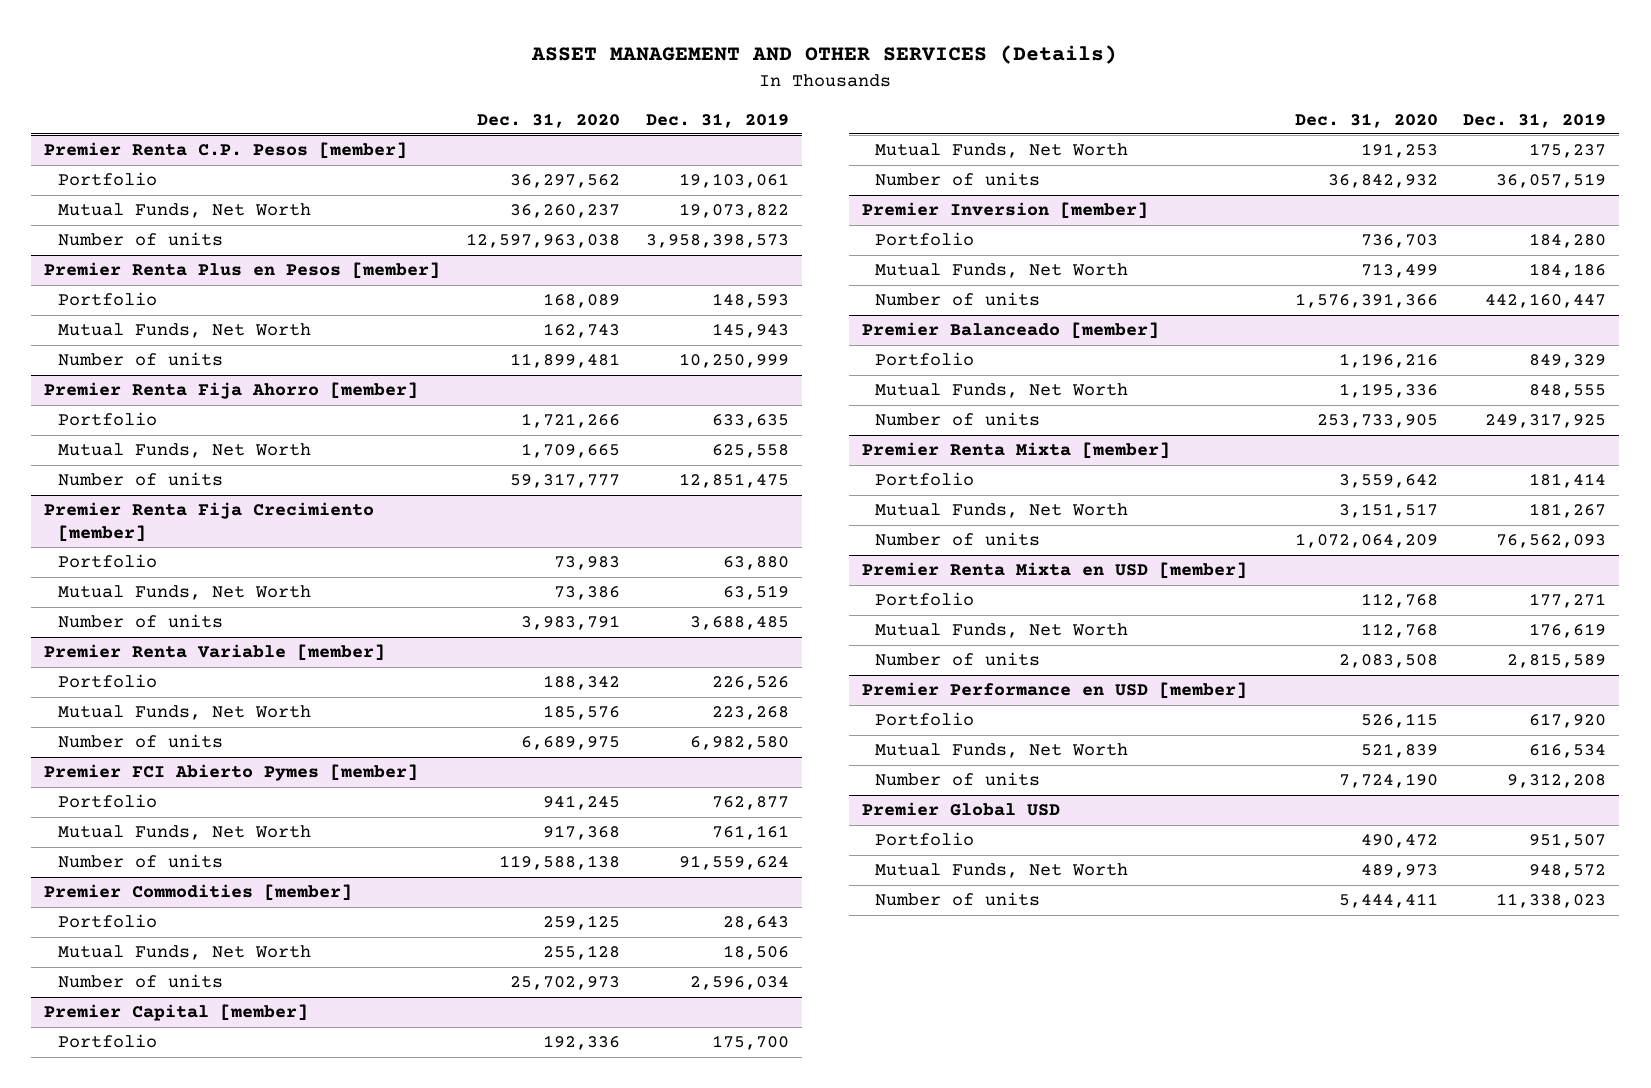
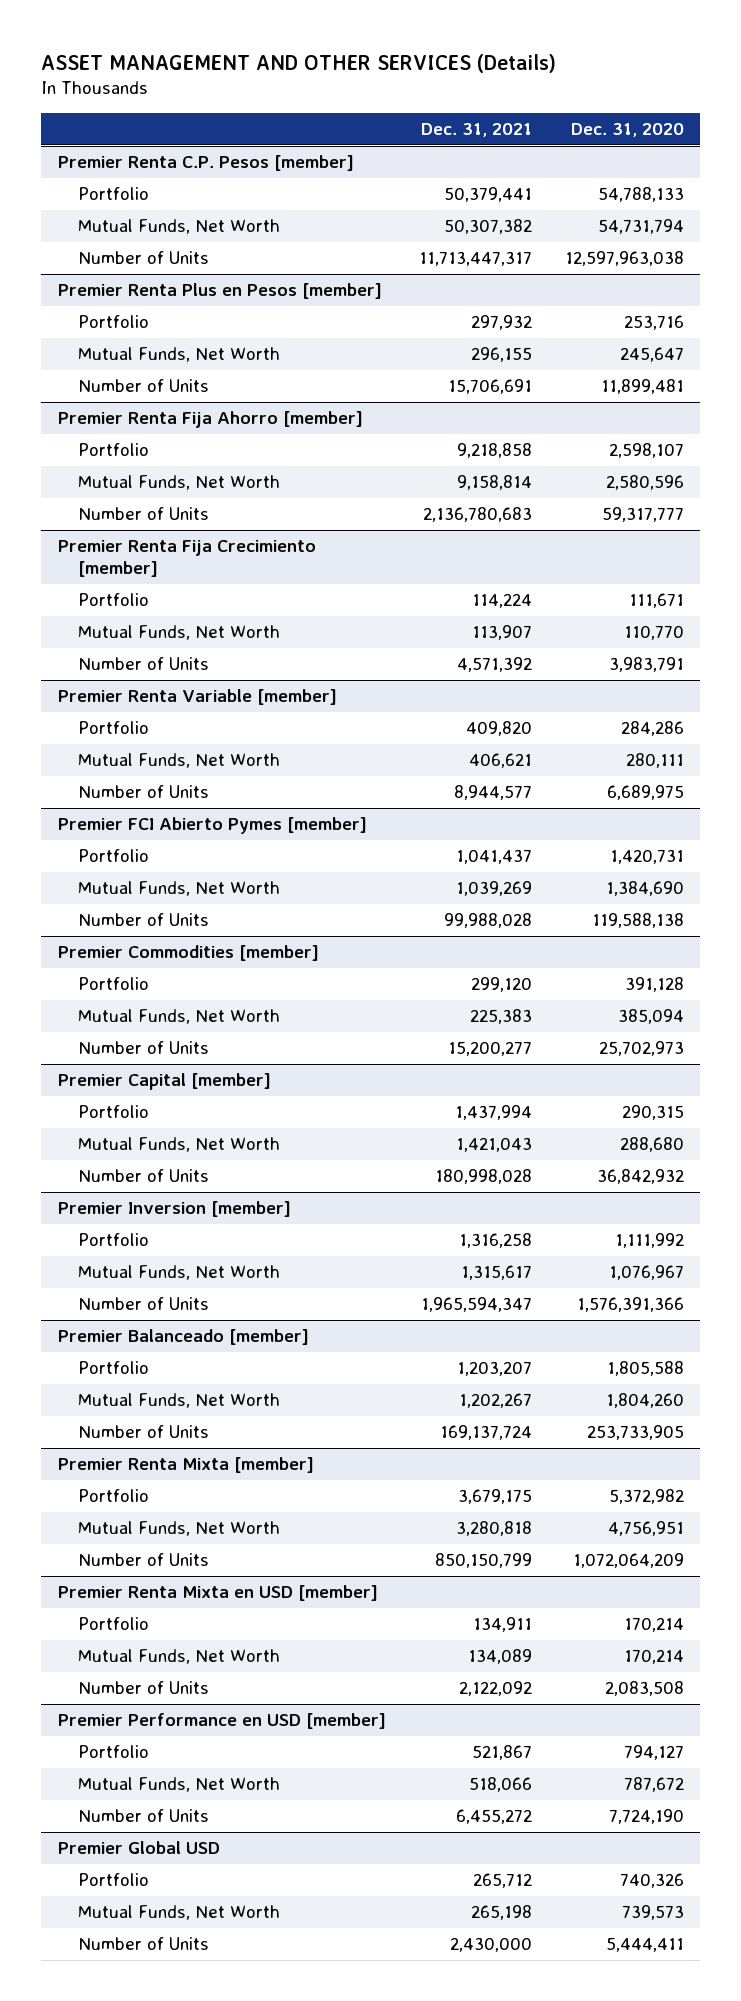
[645,112,789,128] Dec. 31, 2019 -> none
none -> [420,122,532,137] Dec. 31, 2021
[510,174,621,189] 36,297,562 -> [597,187,684,203] 54,788,133
[510,204,621,219] 36,260,237 -> [597,219,684,235] 54,731,794
[57,232,223,247] Number of units -> [78,251,210,265] Number of Units
[543,293,621,309] 168,089 -> [623,315,684,331] 253,716
[543,323,621,339] 162,743 -> [619,347,684,363] 245,647
[57,352,223,367] Number of units -> [78,379,210,393] Number of Units
[521,413,621,429] 1,721,266 -> [608,443,684,459] 2,598,107
[521,443,621,459] 1,709,665 -> [605,475,684,491] 2,580,596
[57,472,223,487] Number of units -> [78,507,210,521] Number of Units
[554,556,621,571] 73,983 -> [628,593,684,609] 111,671
[554,586,621,601] 73,386 -> [623,625,684,641] 110,770
[57,614,223,629] Number of units -> [78,657,210,671] Number of Units
[543,675,621,691] 188,342 -> [620,721,684,737] 284,286
[543,705,621,721] 185,576 -> [625,753,684,769] 280,111
[57,734,223,749] Number of units -> [78,785,210,799] Number of Units
[543,795,621,811] 941,245 -> [609,849,684,865] 1,420,731
[543,825,621,841] 917,368 -> [605,881,684,897] 1,384,690
[57,854,223,869] Number of units -> [78,913,210,927] Number of Units
[543,915,621,931] 259,125 -> [624,977,684,993] 391,128
[543,945,621,961] 255,128 -> [617,1009,684,1025] 385,094
[57,974,223,989] Number of units -> [78,1041,210,1055] Number of Units
[543,1035,621,1051] 192,336 -> [621,1105,684,1121] 290,315
[1360,143,1438,159] 191,253 -> [619,1137,684,1153] 288,680
[875,172,1041,187] Number of units -> [78,1169,210,1183] Number of Units
[1360,234,1438,249] 736,703 -> [614,1233,684,1249] 1,111,992
[1360,263,1438,279] 713,499 -> [608,1265,684,1281] 1,076,967
[875,292,1041,307] Number of units -> [78,1297,210,1311] Number of Units
[1338,353,1438,369] 1,196,216 -> [606,1361,684,1377] 1,805,588
[1338,383,1438,399] 1,195,336 -> [605,1393,684,1409] 1,804,260
[875,412,1041,427] Number of units -> [78,1425,210,1439] Number of Units
[1338,474,1438,489] 3,559,642 -> [608,1489,684,1505] 5,372,982
[1338,503,1438,519] 3,151,517 -> [607,1521,684,1537] 4,756,951
[875,532,1041,547] Number of units -> [78,1553,210,1567] Number of Units
[1360,593,1438,609] 112,768 -> [623,1617,684,1633] 170,214
[1360,623,1438,639] 112,768 -> [623,1649,684,1665] 170,214
[875,652,1041,667] Number of units -> [78,1681,210,1695] Number of Units
[1360,713,1438,729] 526,115 -> [623,1745,684,1761] 794,127
[1360,743,1438,759] 521,839 -> [623,1777,684,1793] 787,672
[875,772,1041,787] Number of units -> [78,1809,210,1823] Number of Units
[1360,834,1438,849] 490,472 -> [619,1873,684,1889] 740,326
[1360,864,1438,879] 489,973 -> [621,1905,684,1921] 739,573
[875,892,1041,907] Number of units -> [78,1937,210,1951] Number of Units

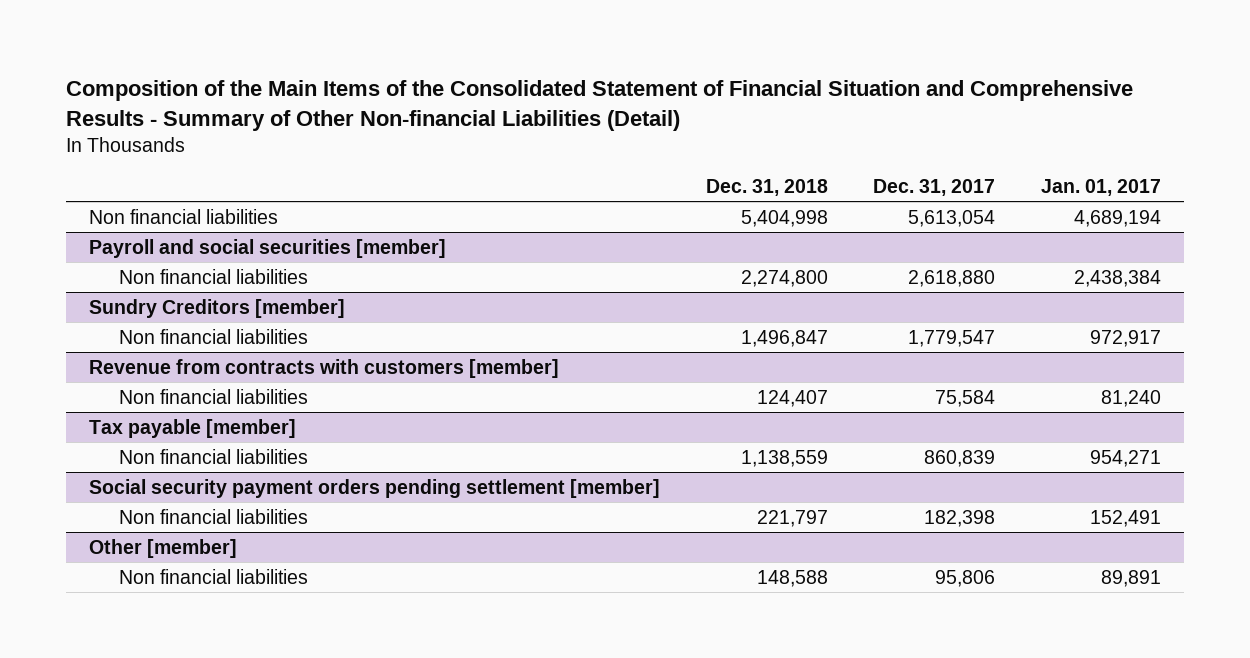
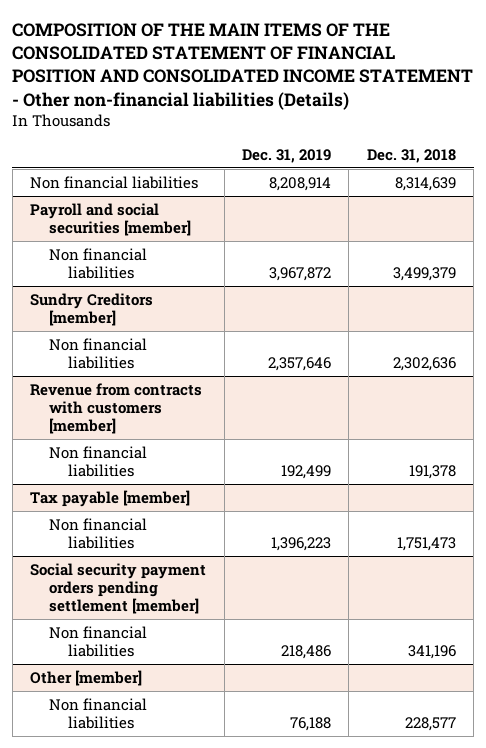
[66,79,1134,131] Composition of the Main Items of the Consolidated Statement of Financial Situation and Comprehensive Results - Summary of Other Non-financial Liabilities (Detail) -> [12,22,474,110] COMPOSITION OF THE MAIN ITEMS OF THE CONSOLIDATED STATEMENT OF FINANCIAL POSITION AND CONSOLIDATED INCOME STATEMENT - Other non-financial liabilities (Details)
[873,178,996,196] Dec. 31, 2017 -> none
[1040,178,1161,196] Jan. 01, 2017 -> none
none -> [242,148,332,163] Dec. 31, 2019
[740,209,828,227] 5,404,998 -> [394,176,456,191] 8,314,639
[740,269,828,287] 2,274,800 -> [392,266,456,281] 3,499,379
[740,329,828,347] 1,496,847 -> [392,356,456,371] 2,302,636
[756,389,828,407] 124,407 -> [408,464,456,479] 191,378
[740,449,828,467] 1,138,559 -> [396,536,456,551] 1,751,473
[756,509,828,527] 221,797 -> [407,644,456,659] 341,196
[756,569,828,587] 148,588 -> [404,716,456,731] 228,577

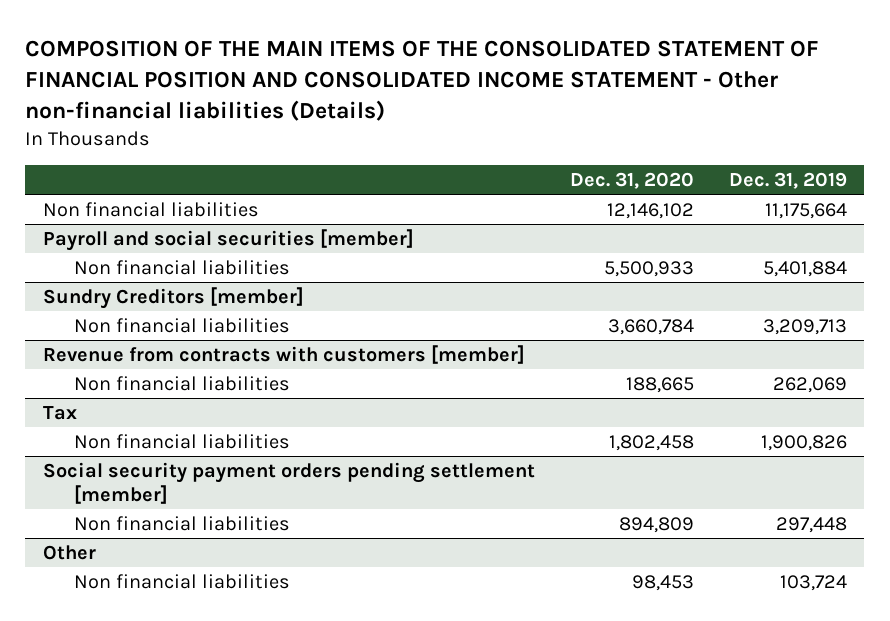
[366,148,456,163] Dec. 31, 2018 -> none
none -> [569,171,694,189] Dec. 31, 2020
[269,176,332,191] 8,208,914 -> [764,202,847,219] 11,175,664
[269,266,332,281] 3,967,872 -> [762,260,847,277] 5,401,884
[268,356,332,371] 2,357,646 -> [762,318,847,335] 3,209,713
[281,464,332,479] 192,499 -> [772,376,847,393] 262,069
[30,489,191,507] Tax payable [member] -> [42,405,77,420] Tax
[271,536,332,551] 1,396,223 -> [760,434,847,451] 1,900,826
[281,644,332,659] 218,486 -> [775,516,847,533] 297,448
[30,669,143,686] Other [member] -> [42,544,96,560] Other
[290,716,332,731] 76,188 -> [779,574,847,591] 103,724

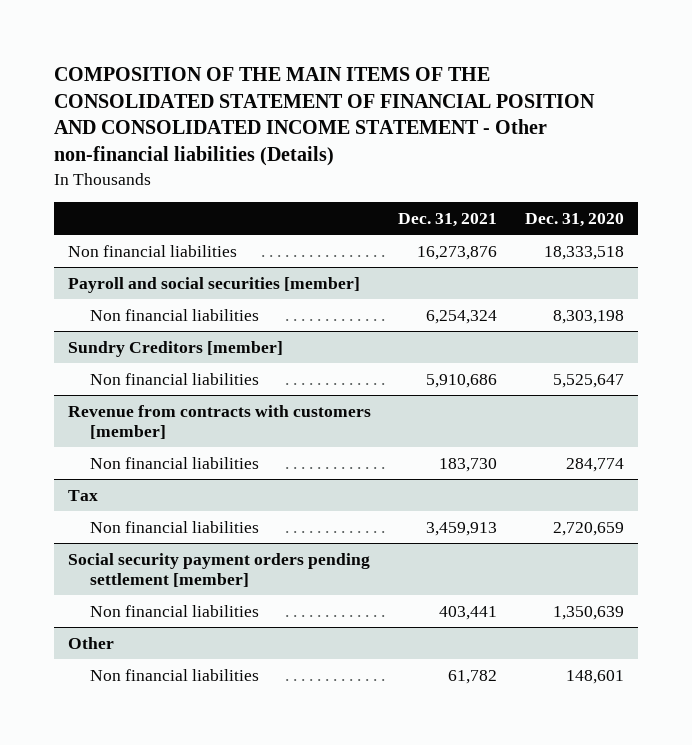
[728,171,847,189] Dec. 31, 2019 -> none
none -> [398,212,498,227] Dec. 31, 2021
[606,202,694,219] 12,146,102 -> [544,245,625,260] 18,333,518
[603,260,694,277] 5,500,933 -> [553,309,625,324] 8,303,198
[607,318,694,335] 3,660,784 -> [553,373,625,388] 5,525,647
[625,376,694,393] 188,665 -> [566,457,625,472] 284,774
[608,434,694,451] 1,802,458 -> [553,521,625,536] 2,720,659
[618,516,694,533] 894,809 -> [553,605,625,620] 1,350,639
[631,574,694,591] 98,453 -> [566,669,625,684] 148,601

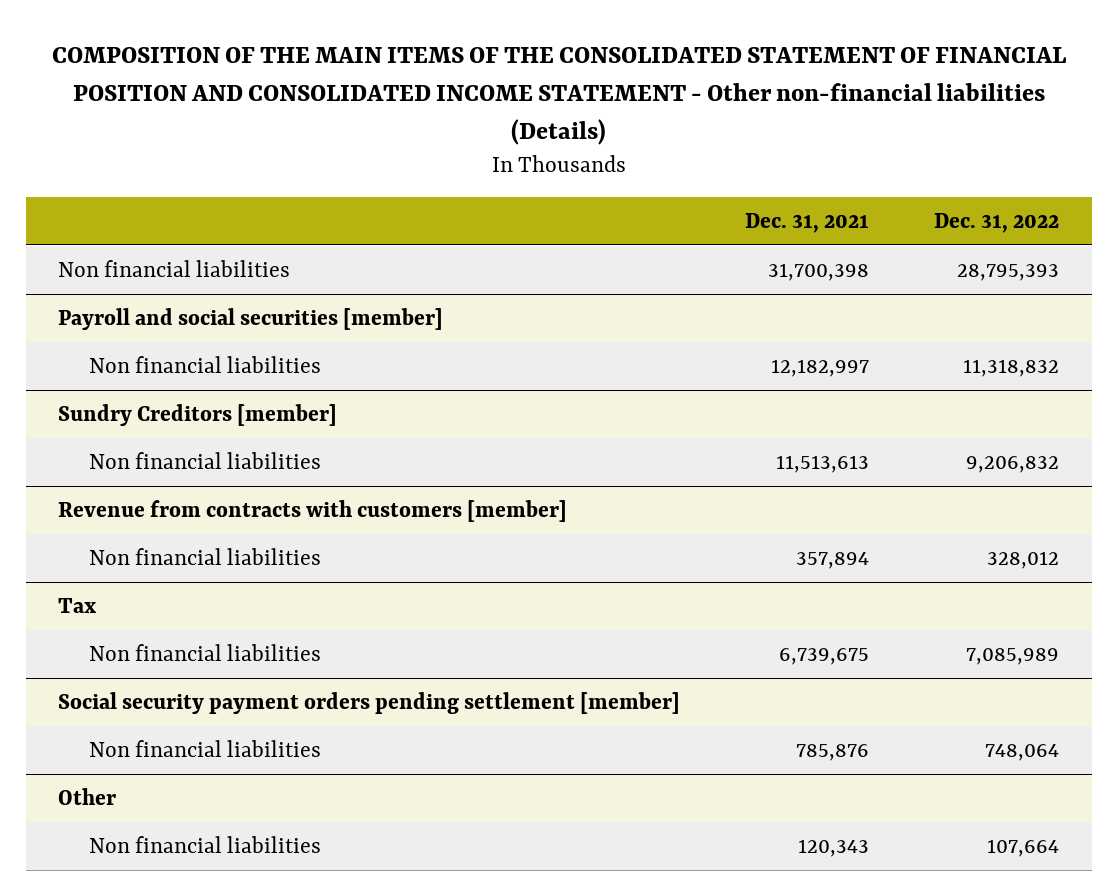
[525,212,625,227] Dec. 31, 2020 -> none
none -> [934,212,1060,233] Dec. 31, 2022
[417,245,498,260] 16,273,876 -> [768,263,870,282] 31,700,398
[426,309,498,324] 6,254,324 -> [771,359,870,378] 12,182,997
[426,373,498,388] 5,910,686 -> [776,455,870,474] 11,513,613
[439,457,498,472] 183,730 -> [796,552,870,570] 357,894
[426,521,498,536] 3,459,913 -> [779,648,870,666] 6,739,675
[439,605,498,620] 403,441 -> [796,744,870,762] 785,876
[448,669,498,684] 61,782 -> [798,839,870,858] 120,343

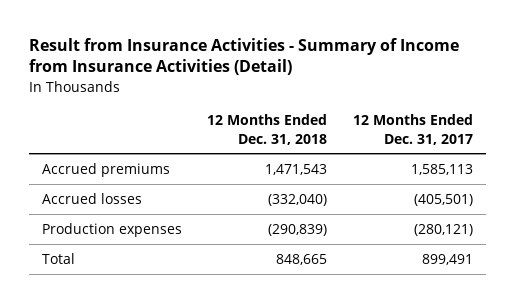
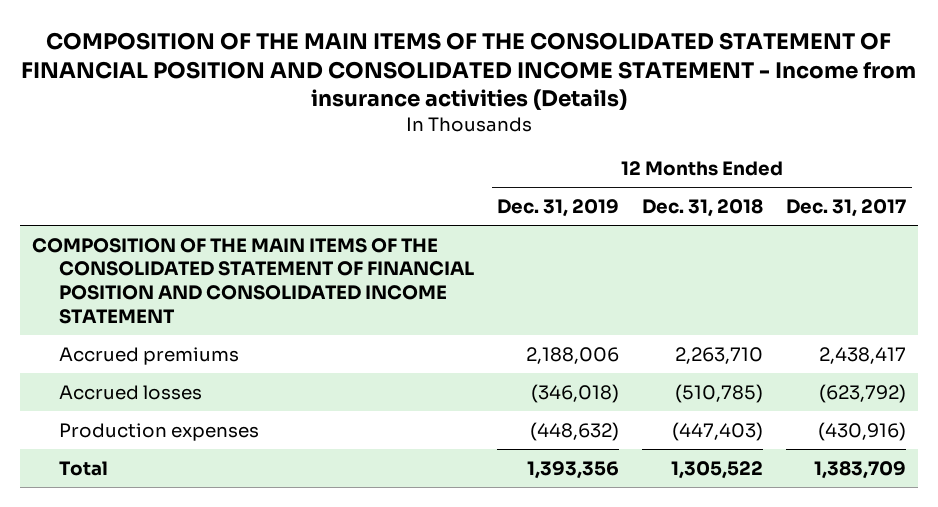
[28,37,459,76] Result from Insurance Activities - Summary of Income from Insurance Activities (Detail) -> [21,31,917,111] COMPOSITION OF THE MAIN ITEMS OF THE CONSOLIDATED STATEMENT OF FINANCIAL POSITION AND CONSOLIDATED INCOME STATEMENT - Income from insurance activities (Details)
none -> [497,199,620,218] Dec. 31, 2019
none -> [31,237,475,325] COMPOSITION OF THE MAIN ITEMS OF THE CONSOLIDATED STATEMENT OF FINANCIAL POSITION AND CONSOLIDATED INCOME STATEMENT
[265,163,328,175] 1,471,543 -> [675,346,764,364] 2,263,710
[410,163,473,175] 1,585,113 -> [819,346,907,364] 2,438,417
[268,193,328,206] (332,040) -> [675,383,764,403] (510,785)
[413,193,473,206] (405,501) -> [819,383,907,403] (623,792)
[268,223,328,236] (290,839) -> [672,421,764,441] (447,403)
[413,223,473,236] (280,121) -> [818,421,907,441] (430,916)
[276,253,328,265] 848,665 -> [671,460,764,479] 1,305,522
[421,253,473,265] 899,491 -> [814,460,907,479] 1,383,709

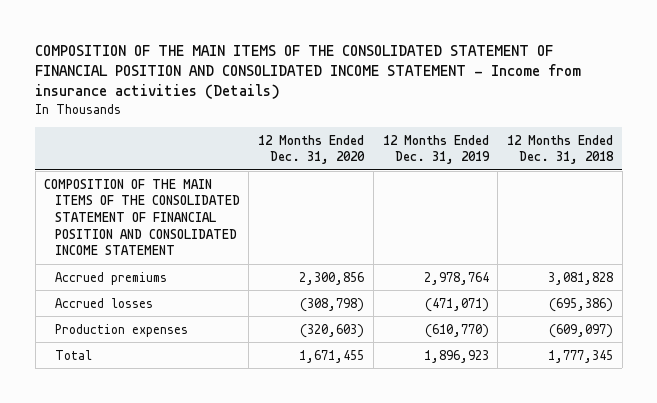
[786,199,907,218] Dec. 31, 2017 -> none
none -> [258,134,366,165] 12 Months Ended Dec. 31, 2020
[526,346,620,364] 2,188,006 -> [423,271,489,285] 2,978,764
[675,346,764,364] 2,263,710 -> [547,271,613,285] 3,081,828
[531,383,620,403] (346,018) -> [424,297,489,312] (471,071)
[675,383,764,403] (510,785) -> [548,297,613,312] (695,386)
[530,421,620,441] (448,632) -> [424,323,489,338] (610,770)
[672,421,764,441] (447,403) -> [548,323,613,338] (609,097)
[527,460,620,479] 1,393,356 -> [423,349,489,363] 1,896,923
[671,460,764,479] 1,305,522 -> [547,349,613,363] 1,777,345

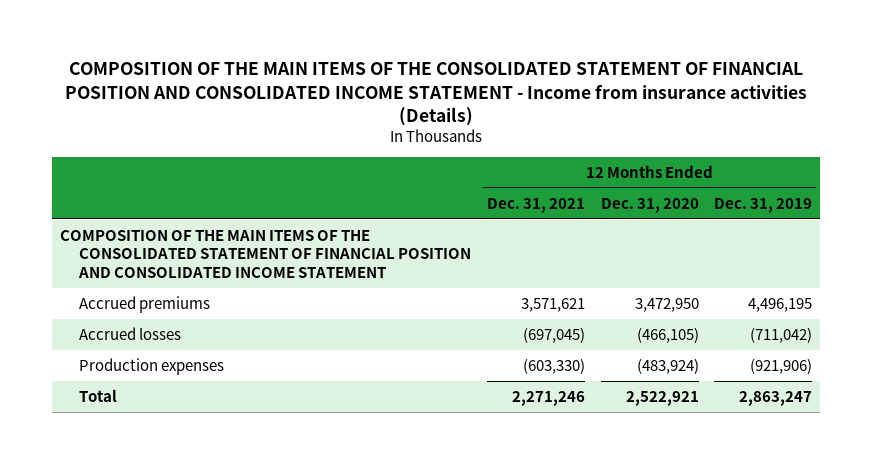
[506,134,614,165] 12 Months Ended Dec. 31, 2018 -> none
none -> [487,197,586,213] Dec. 31, 2021
[299,271,365,285] 2,300,856 -> [634,297,699,312] 3,472,950
[423,271,489,285] 2,978,764 -> [748,297,813,312] 4,496,195
[300,297,365,312] (308,798) -> [636,326,699,343] (466,105)
[424,297,489,312] (471,071) -> [750,326,813,343] (711,042)
[300,323,365,338] (320,603) -> [636,357,699,374] (483,924)
[424,323,489,338] (610,770) -> [750,357,813,374] (921,906)
[299,349,365,363] 1,671,455 -> [625,390,699,406] 2,522,921
[423,349,489,363] 1,896,923 -> [739,390,813,406] 2,863,247

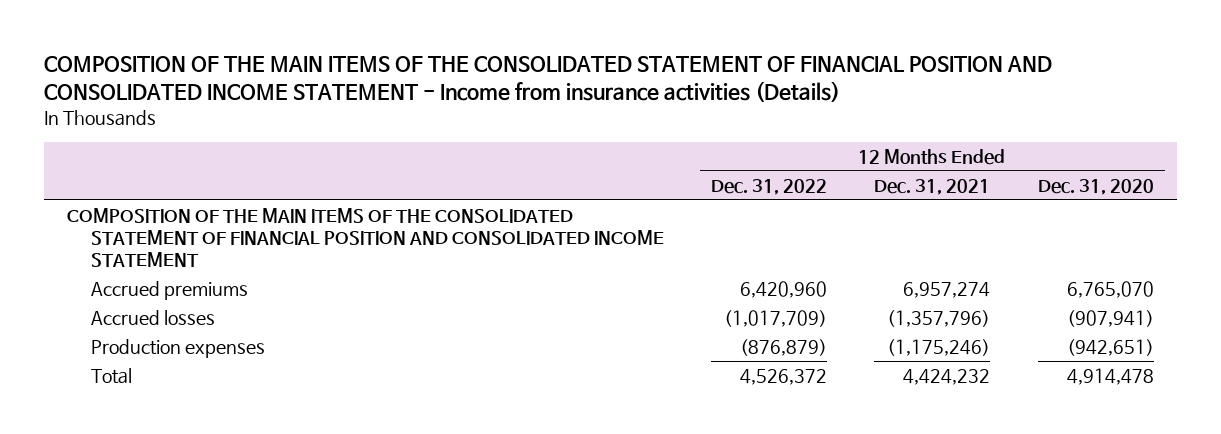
[714,197,813,213] Dec. 31, 2019 -> none
none -> [711,178,828,195] Dec. 31, 2022
[521,297,586,312] 3,571,621 -> [903,281,991,298] 6,957,274
[634,297,699,312] 3,472,950 -> [1066,280,1154,298] 6,765,070
[523,326,586,343] (697,045) -> [887,309,991,327] (1,357,796)
[636,326,699,343] (466,105) -> [1066,309,1154,327] (907,941)
[523,357,586,374] (603,330) -> [887,338,991,356] (1,175,246)
[636,357,699,374] (483,924) -> [1066,338,1154,356] (942,651)
[512,390,586,406] 2,271,246 -> [903,368,991,385] 4,424,232
[625,390,699,406] 2,522,921 -> [1066,367,1154,385] 4,914,478

